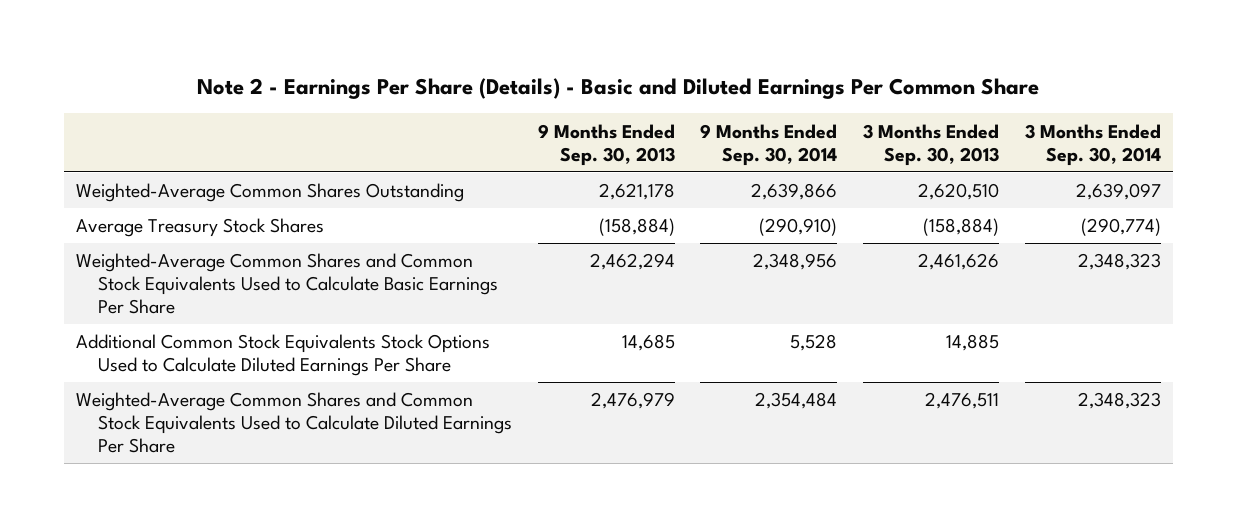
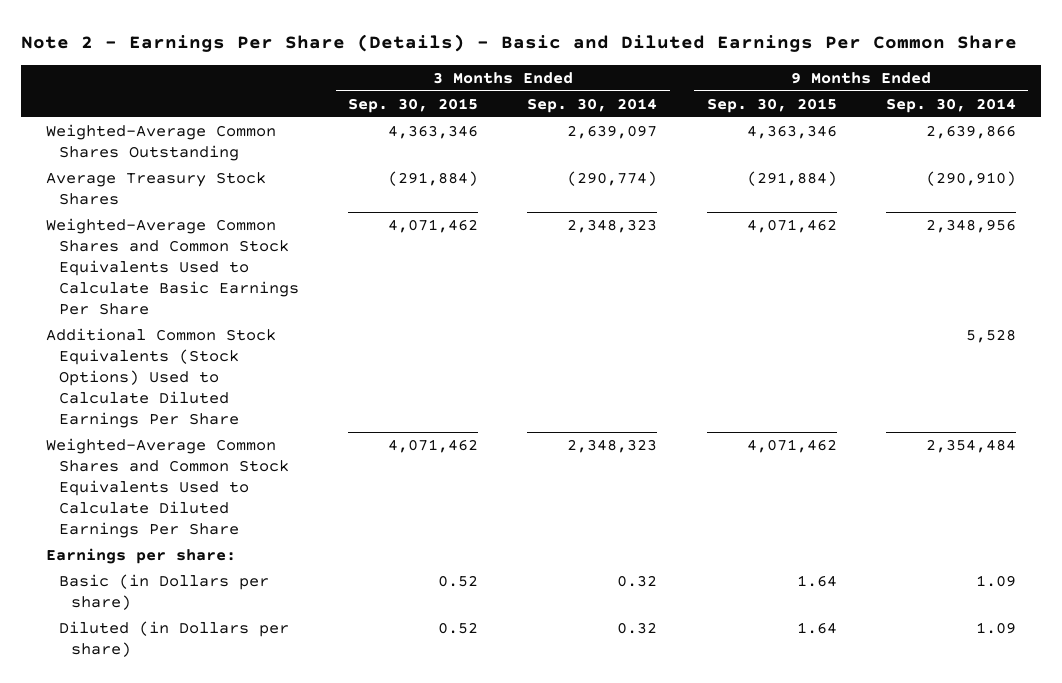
[537,123,675,166] 9 Months Ended Sep. 30, 2013 -> none
[862,123,999,166] 3 Months Ended Sep. 30, 2013 -> none
none -> [347,97,478,113] Sep. 30, 2015
none -> [706,97,837,113] Sep. 30, 2015
[76,334,491,377] Additional Common Stock Equivalents Stock Options Used to Calculate Diluted Earnings Per Share -> [46,327,277,429] Additional Common Stock Equivalents (Stock Options) Used to Calculate Diluted Earnings Per Share
none -> [46,547,237,564] Earnings per share:
none -> [58,573,269,611] Basic (in Dollars per share)
none -> [58,620,289,658] Diluted (in Dollars per share)

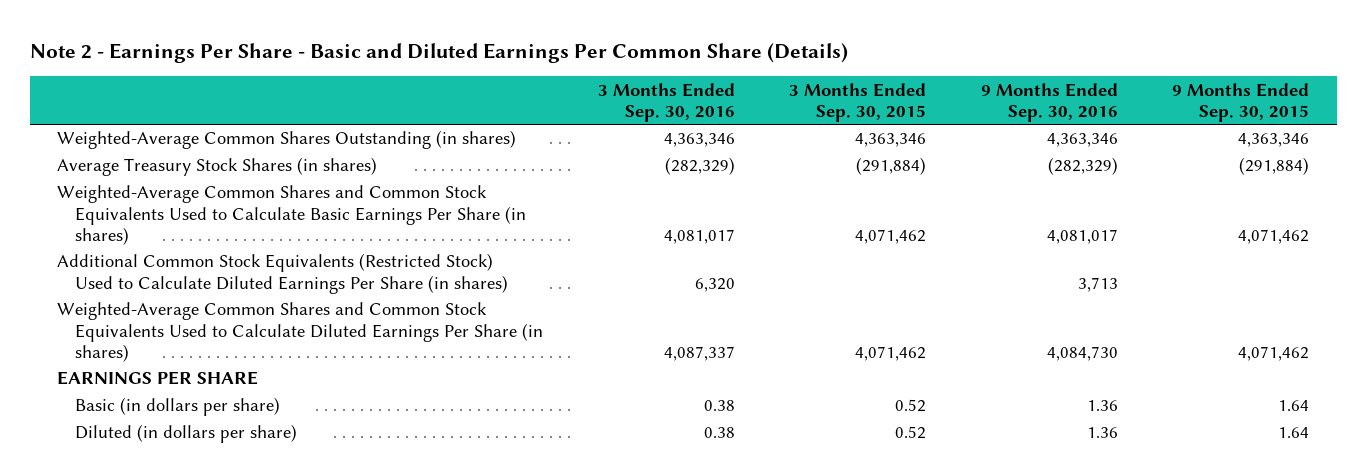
[21,33,1018,52] Note 2 - Earnings Per Share (Details) - Basic and Diluted Earnings Per Common Share -> [29,42,848,63] Note 2 - Earnings Per Share - Basic and Diluted Earnings Per Common Share (Details)
[527,97,658,113] Sep. 30, 2014 -> none
[886,97,1017,113] Sep. 30, 2014 -> none
none -> [597,82,735,122] 3 Months Ended Sep. 30, 2016
none -> [980,82,1118,122] 9 Months Ended Sep. 30, 2016
[46,123,277,162] Weighted-Average Common Shares Outstanding -> [56,130,516,150] Weighted-Average Common Shares Outstanding (in shares)
[46,171,267,206] Average Treasury Stock Shares -> [56,157,377,177] Average Treasury Stock Shares (in shares)
[46,217,299,316] Weighted-Average Common Shares and Common Stock Equivalents Used to Calculate Basic Earnings Per Share -> [56,185,527,245] Weighted-Average Common Shares and Common Stock Equivalents Used to Calculate Basic Earnings Per Share (in shares)
[46,327,277,429] Additional Common Stock Equivalents (Stock Options) Used to Calculate Diluted Earnings Per Share -> [56,253,509,294] Additional Common Stock Equivalents (Restricted Stock) Used to Calculate Diluted Earnings Per Share (in shares)
[46,437,289,539] Weighted-Average Common Shares and Common Stock Equivalents Used to Calculate Diluted Earnings Per Share -> [56,302,544,362] Weighted-Average Common Shares and Common Stock Equivalents Used to Calculate Diluted Earnings Per Share (in shares)
[46,547,237,564] Earnings per share: -> [56,371,258,386] EARNINGS PER SHARE
[58,573,269,611] Basic (in Dollars per share) -> [75,397,281,417] Basic (in dollars per share)
[58,620,289,658] Diluted (in Dollars per share) -> [75,424,298,444] Diluted (in dollars per share)

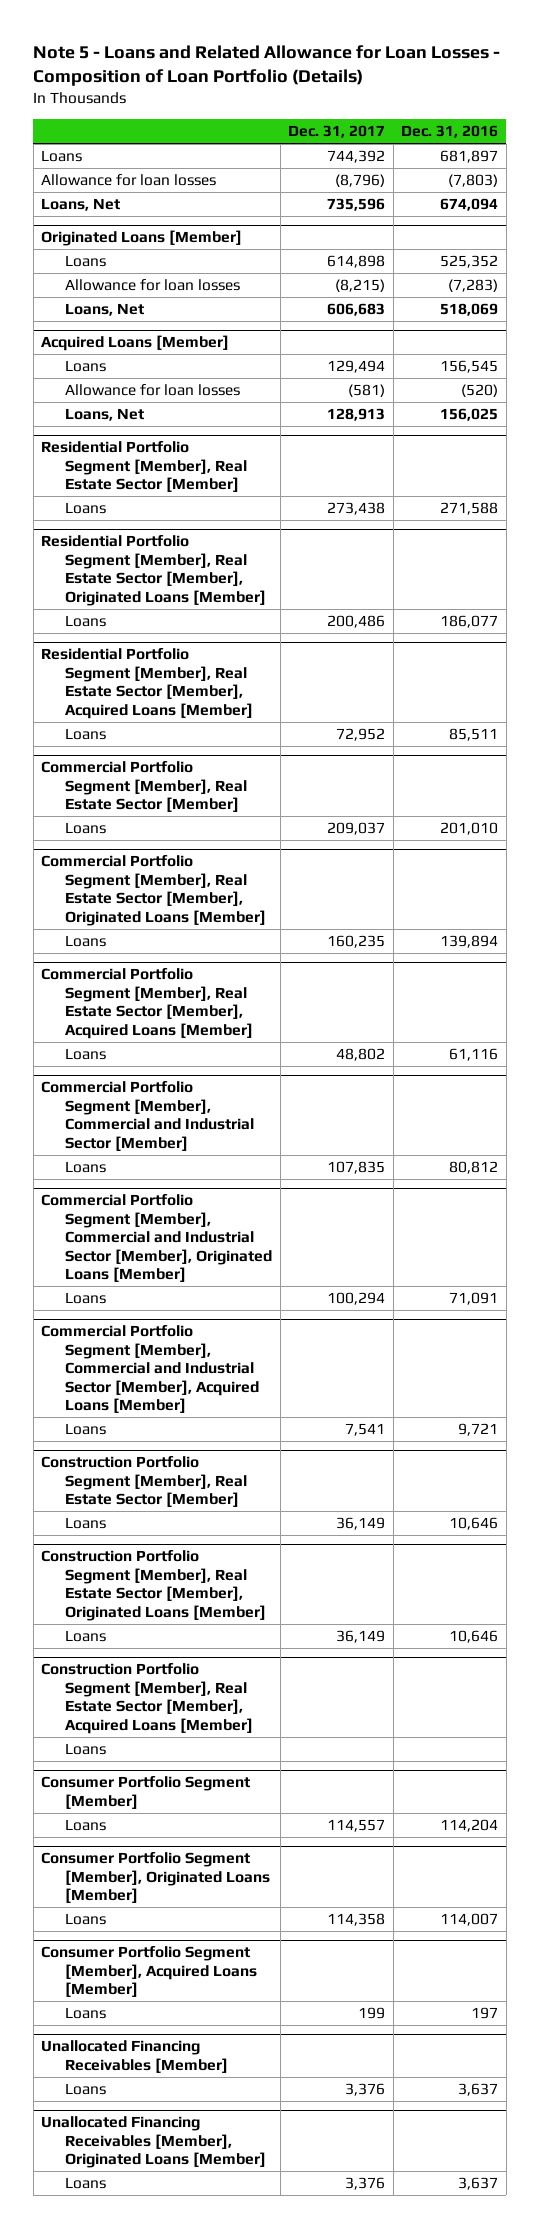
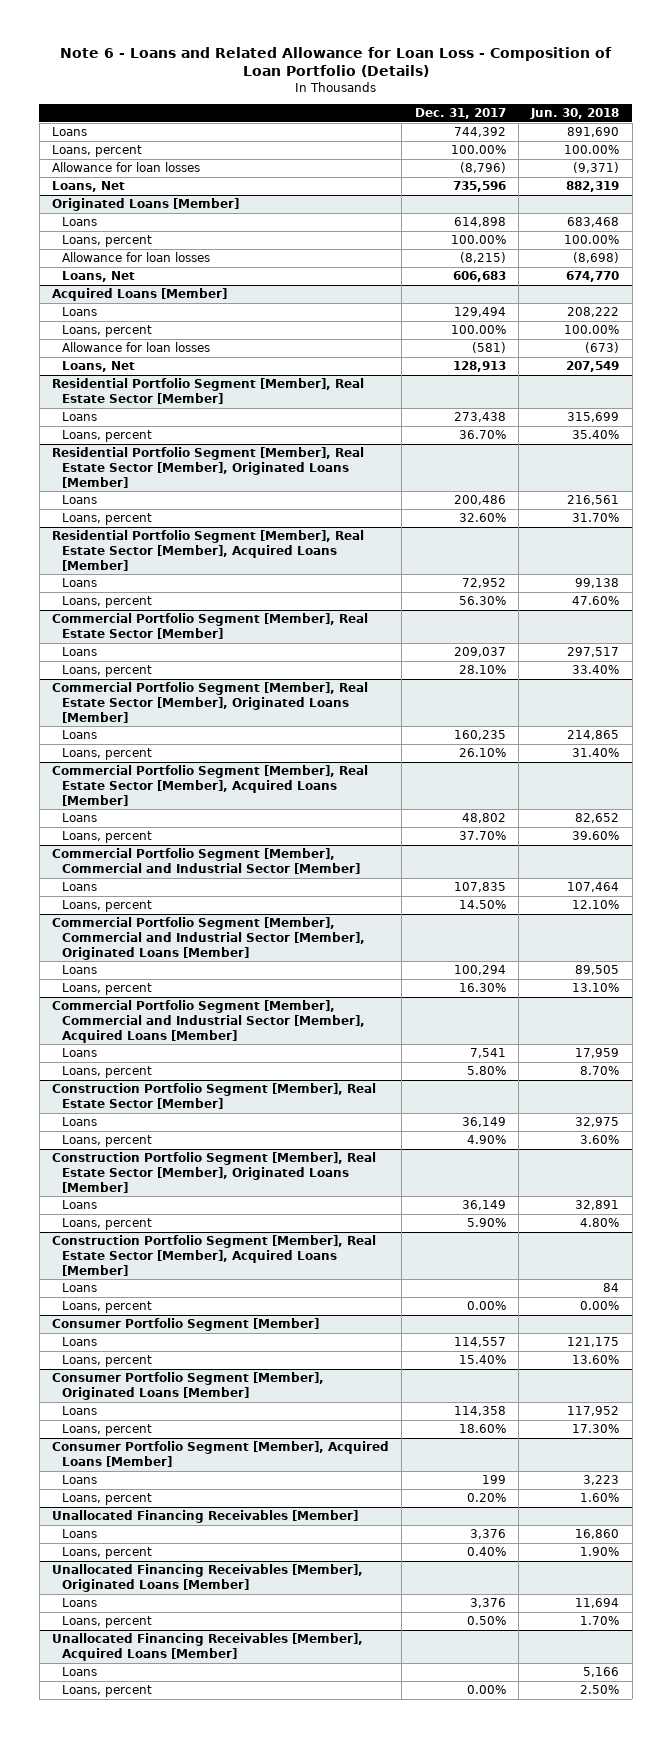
[33,44,501,87] Note 5 - Loans and Related Allowance for Loan Losses - Composition of Loan Portfolio (Details) -> [59,46,612,78] Note 6 - Loans and Related Allowance for Loan Loss - Composition of Loan Portfolio (Details)
[401,125,499,139] Dec. 31, 2016 -> none
none -> [530,108,620,120] Jun. 30, 2018
none -> [52,145,143,158] Loans, percent
none -> [62,235,153,248] Loans, percent
none -> [62,325,153,338] Loans, percent
none -> [62,430,153,443] Loans, percent
none -> [62,513,153,526] Loans, percent
none -> [62,596,153,609] Loans, percent
none -> [62,665,153,678] Loans, percent
none -> [62,748,153,761] Loans, percent
none -> [62,831,153,844] Loans, percent
none -> [62,900,153,913] Loans, percent
none -> [62,983,153,996] Loans, percent
none -> [62,1066,153,1079] Loans, percent
none -> [62,1135,153,1148] Loans, percent
none -> [62,1218,153,1231] Loans, percent
none -> [62,1301,153,1314] Loans, percent
none -> [62,1355,153,1368] Loans, percent
none -> [62,1424,153,1437] Loans, percent
none -> [62,1493,153,1506] Loans, percent
none -> [62,1547,153,1560] Loans, percent
none -> [62,1616,153,1629] Loans, percent
none -> [52,1633,364,1662] Unallocated Financing Receivables [Member], Acquired Loans [Member]
none -> [62,1667,98,1677] Loans
none -> [62,1685,153,1698] Loans, percent

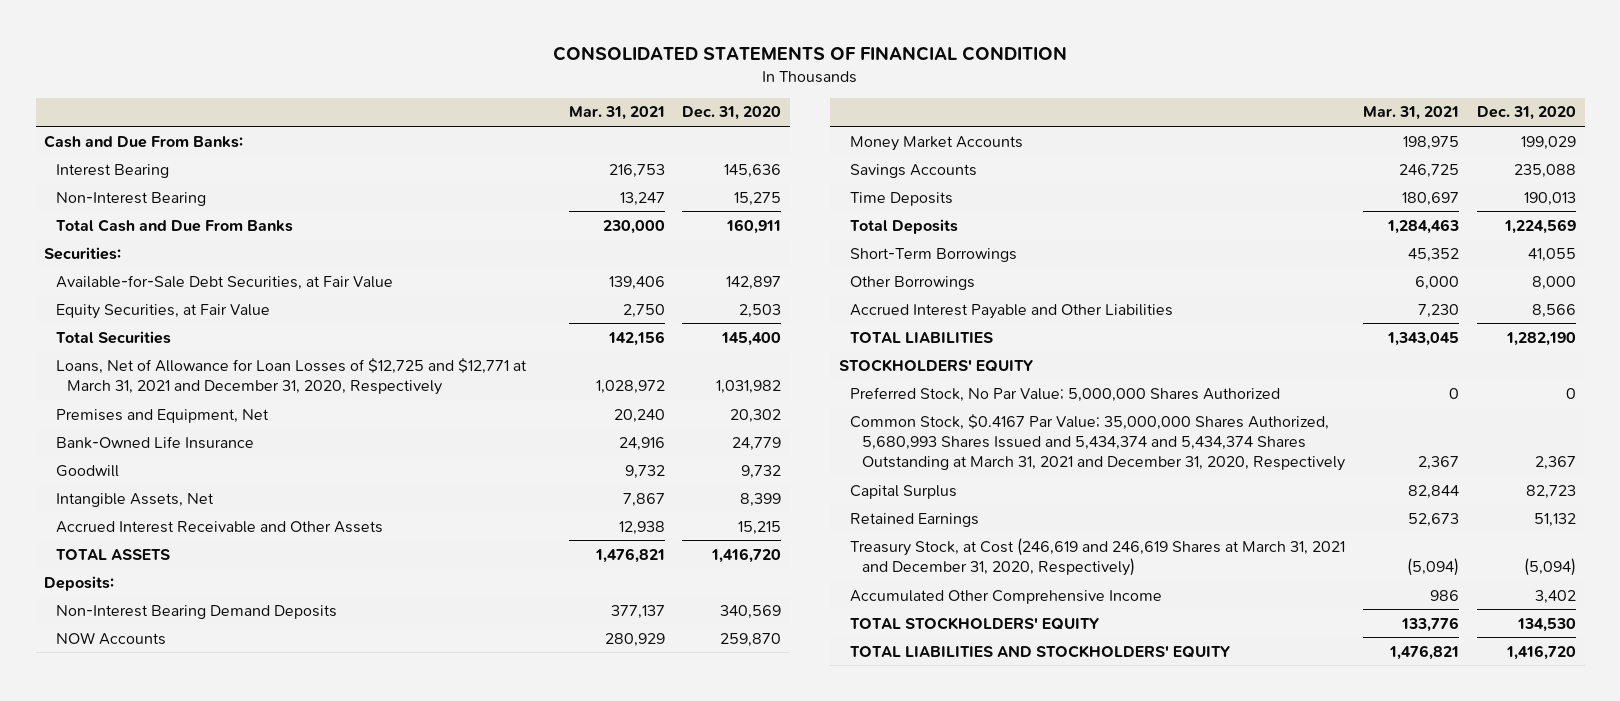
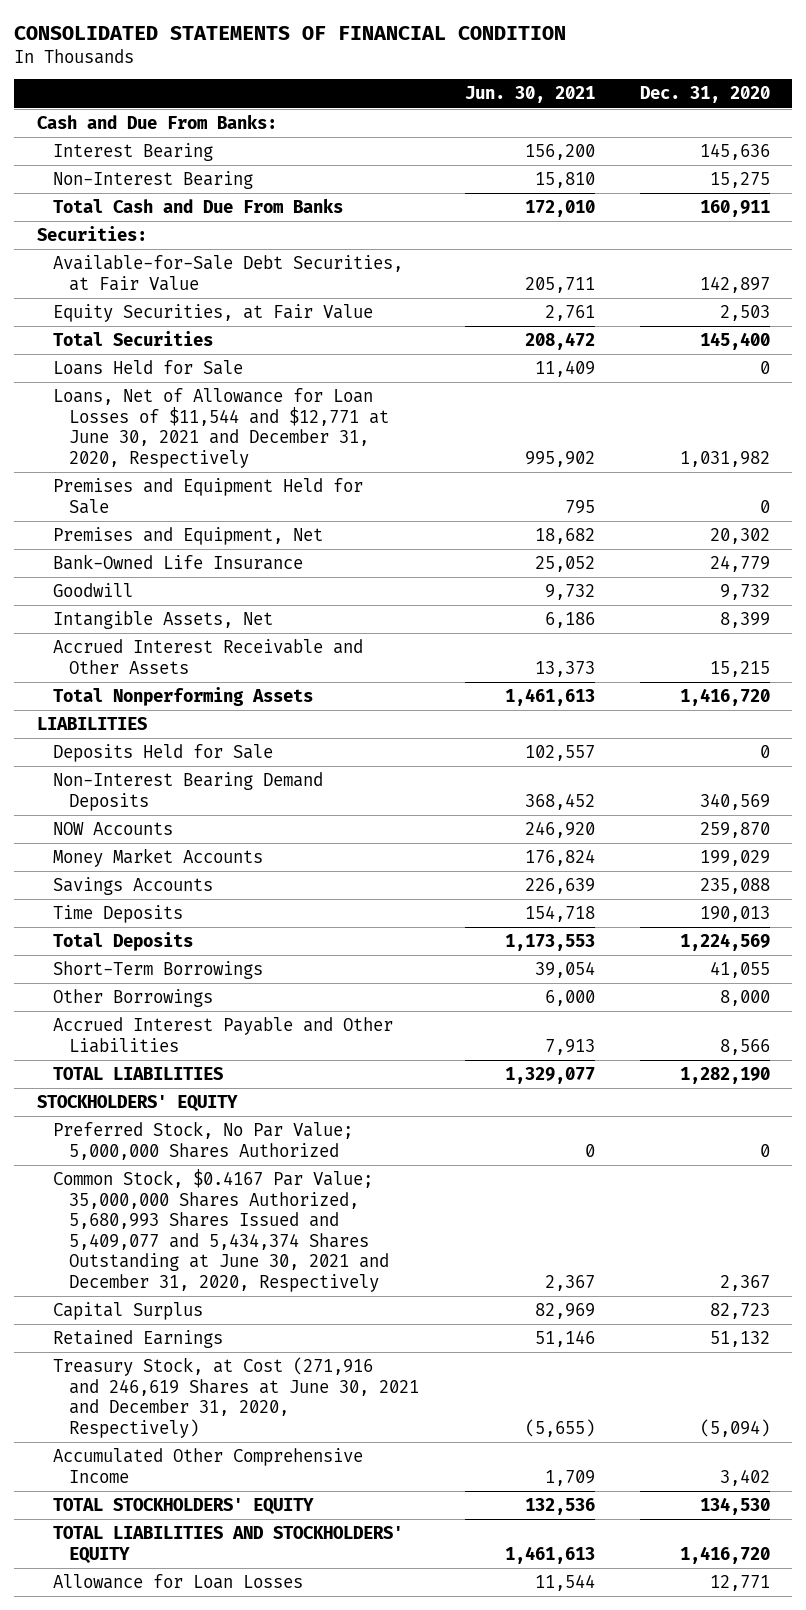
[568,106,665,121] Mar. 31, 2021 -> none
none -> [464,86,595,104] Jun. 30, 2021
none -> [52,360,243,376] Loans Held for Sale
[55,357,527,395] Loans, Net of Allowance for Loan Losses of $12,725 and $12,771 at March 31, 2021 and December 31, 2020, Respectively -> [52,388,390,468] Loans, Net of Allowance for Loan Losses of $11,544 and $12,771 at June 30, 2021 and December 31, 2020, Respectively
none -> [52,478,363,514] Premises and Equipment Held for Sale
[44,575,115,591] Deposits: -> none
[55,548,170,560] TOTAL ASSETS -> [52,687,313,707] Total Nonperforming Assets
none -> [36,717,147,731] LIABILITIES
none -> [52,744,273,763] Deposits Held for Sale
[850,413,1345,471] Common Stock, $0.4167 Par Value; 35,000,000 Shares Authorized, 5,680,993 Shares Issued and 5,434,374 and 5,434,374 Shares Outstanding at March 31, 2021 and December 31, 2020, Respectively -> [52,1169,390,1292] Common Stock, $0.4167 Par Value; 35,000,000 Shares Authorized, 5,680,993 Shares Issued and 5,409,077 and 5,434,374 Shares Outstanding at June 30, 2021 and December 31, 2020, Respectively
[850,537,1346,576] Treasury Stock, at Cost (246,619 and 246,619 Shares at March 31, 2021 and December 31, 2020, Respectively) -> [52,1357,420,1438] Treasury Stock, at Cost (271,916 and 246,619 Shares at June 30, 2021 and December 31, 2020, Respectively)
none -> [52,1574,303,1590] Allowance for Loan Losses

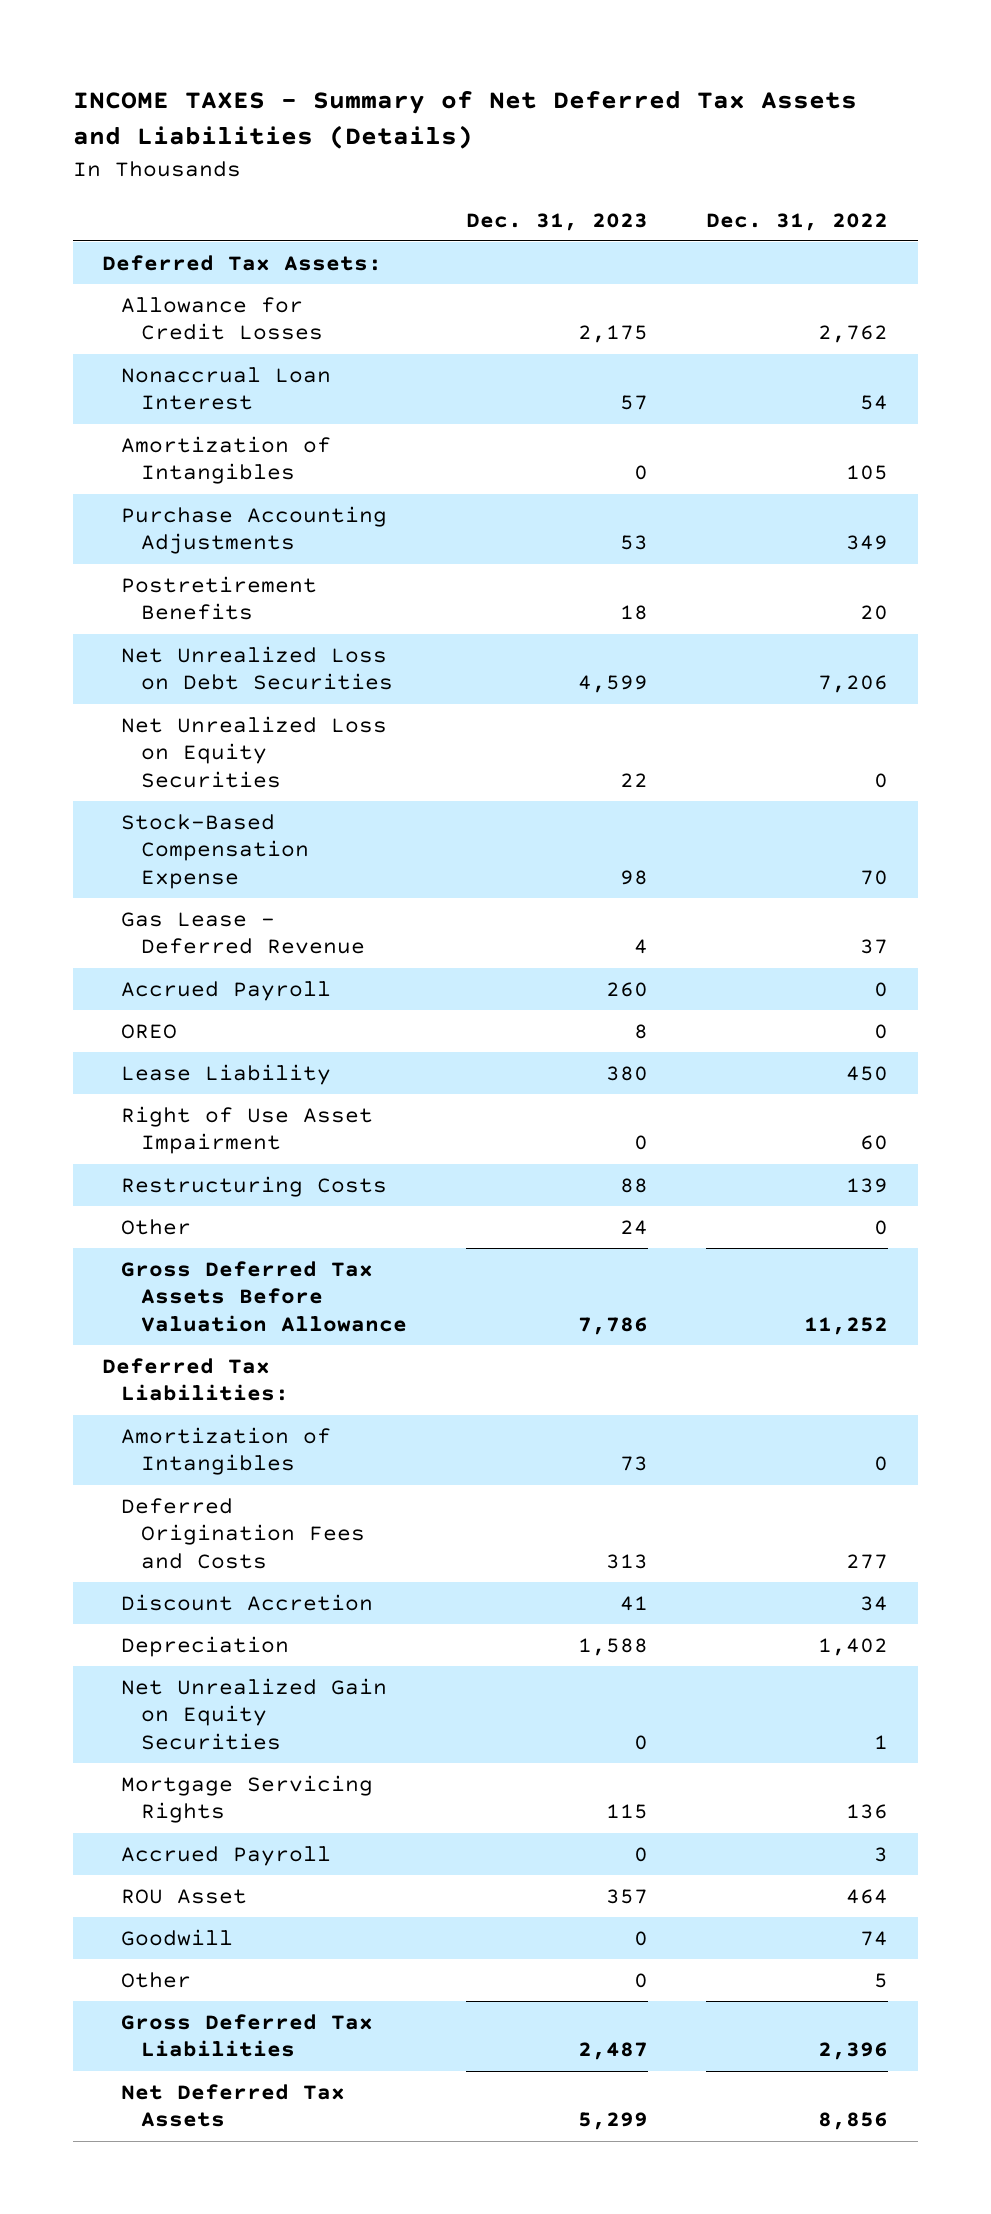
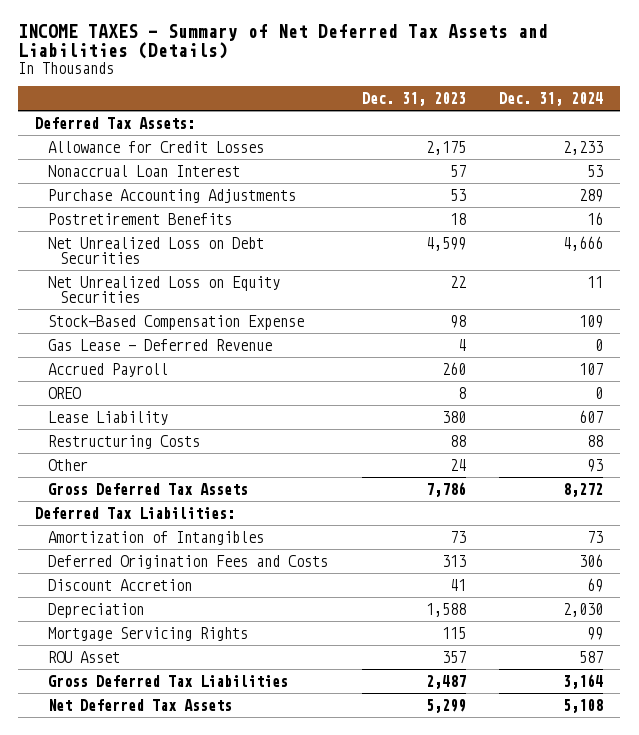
[706,212,889,231] Dec. 31, 2022 -> none
none -> [499,92,604,107] Dec. 31, 2024
[121,435,332,485] Amortization of Intangibles -> none
[121,1105,374,1155] Right of Use Asset Impairment -> none
[121,1260,407,1332] Gross Deferred Tax Assets Before Valuation Allowance -> [47,482,248,495] Gross Deferred Tax Assets
[121,1677,388,1750] Net Unrealized Gain on Equity Securities -> none
[121,1845,332,1866] Accrued Payroll -> none
[121,1928,234,1946] Goodwill -> none
[121,1971,192,1988] Other -> none

